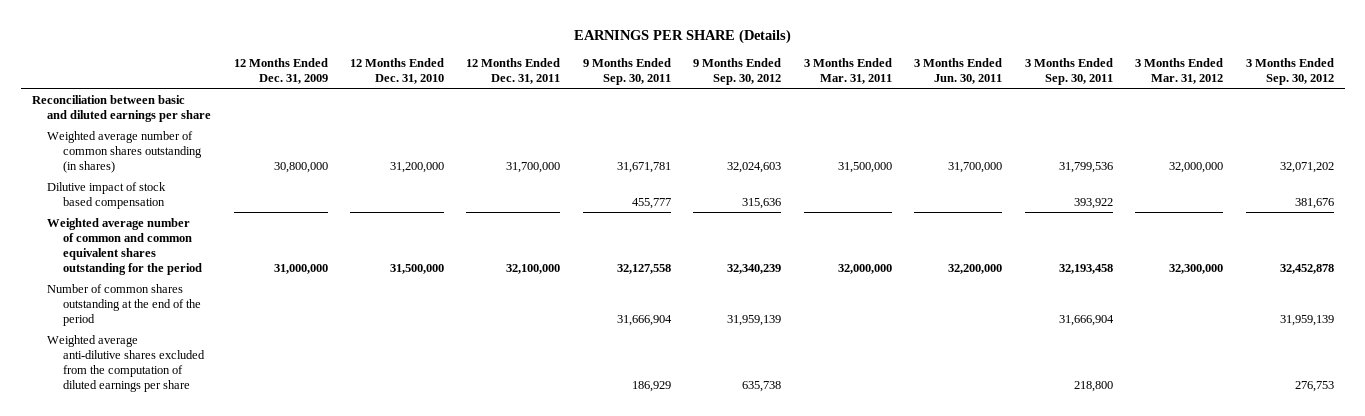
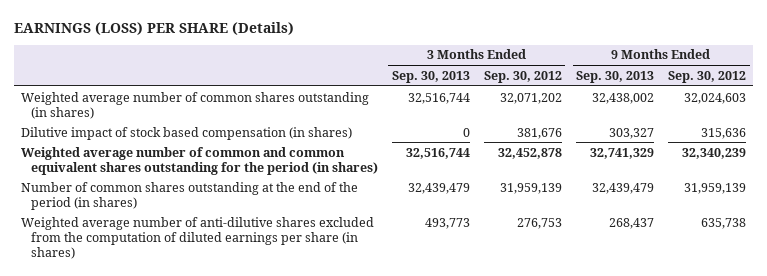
[573,28,791,44] EARNINGS PER SHARE (Details) -> [13,21,294,35] EARNINGS (LOSS) PER SHARE (Details)
[233,57,328,84] 12 Months Ended Dec. 31, 2009 -> none
[350,57,445,84] 12 Months Ended Dec. 31, 2010 -> none
[466,57,561,84] 12 Months Ended Dec. 31, 2011 -> none
[582,57,671,85] 9 Months Ended Sep. 30, 2011 -> none
[803,57,892,84] 3 Months Ended Mar. 31, 2011 -> none
[914,57,1003,84] 3 Months Ended Jun. 30, 2011 -> none
[1024,57,1113,85] 3 Months Ended Sep. 30, 2011 -> none
[1135,57,1224,84] 3 Months Ended Mar. 31, 2012 -> none
none -> [391,70,470,83] Sep. 30, 2013
none -> [576,70,655,83] Sep. 30, 2013
[31,94,212,122] Reconciliation between basic and diluted earnings per share -> none
[47,181,167,209] Dilutive impact of stock based compensation -> [20,126,352,140] Dilutive impact of stock based compensation (in shares)
[47,217,202,275] Weighted average number of common and common equivalent shares outstanding for the period -> [20,146,378,175] Weighted average number of common and common equivalent shares outstanding for the period (in shares)
[47,283,201,326] Number of common shares outstanding at the end of the period -> [20,181,358,210] Number of common shares outstanding at the end of the period (in shares)
[47,334,205,392] Weighted average anti-dilutive shares excluded from the computation of diluted earnings per share -> [20,216,374,259] Weighted average number of anti-dilutive shares excluded from the computation of diluted earnings per share (in shares)

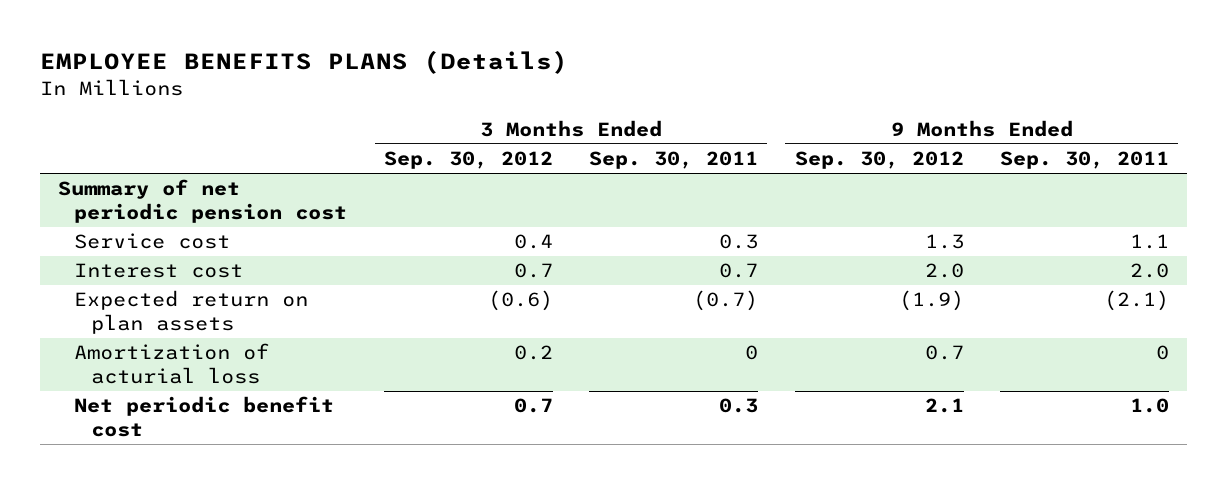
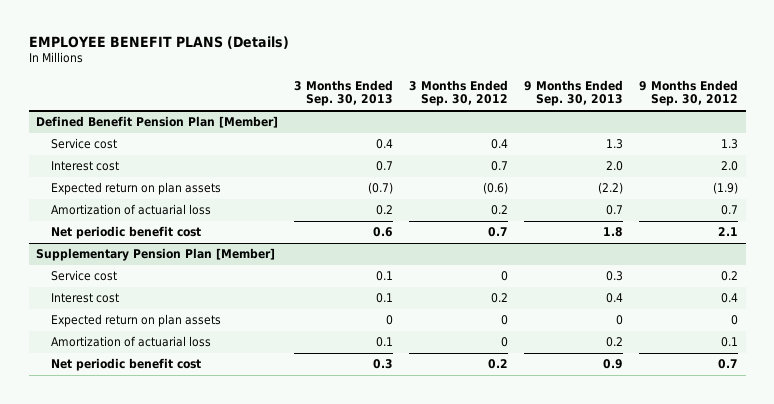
[39,50,568,75] EMPLOYEE BENEFITS PLANS (Details) -> [28,35,289,49] EMPLOYEE BENEFIT PLANS (Details)
[589,151,759,170] Sep. 30, 2011 -> none
[999,151,1169,170] Sep. 30, 2011 -> none
none -> [294,79,394,107] 3 Months Ended Sep. 30, 2013
none -> [523,79,623,107] 9 Months Ended Sep. 30, 2013
[58,179,348,223] Summary of net periodic pension cost -> none
none -> [36,116,279,129] Defined Benefit Pension Plan [Member]
[74,343,270,384] Amortization of acturial loss -> [51,204,212,216] Amortization of actuarial loss
none -> [36,248,276,262] Supplementary Pension Plan [Member]
none -> [51,270,118,282] Service cost
none -> [51,293,120,304] Interest cost
none -> [51,314,222,328] Expected return on plan assets
none -> [51,336,212,348] Amortization of actuarial loss
none -> [51,358,202,372] Net periodic benefit cost

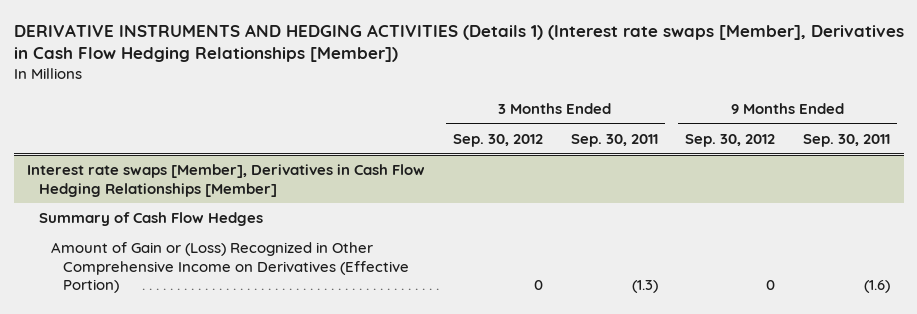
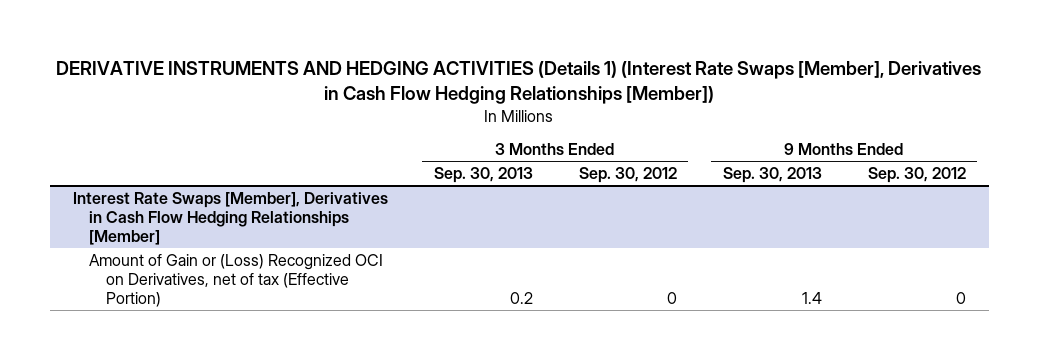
[13,23,904,63] DERIVATIVE INSTRUMENTS AND HEDGING ACTIVITIES (Details 1) (Interest rate swaps [Member], Derivatives in Cash Flow Hedging Relationships [Member]) -> [56,60,982,104] DERIVATIVE INSTRUMENTS AND HEDGING ACTIVITIES (Details 1) (Interest Rate Swaps [Member], Derivatives in Cash Flow Hedging Relationships [Member])
[570,134,658,148] Sep. 30, 2011 -> none
[802,134,890,148] Sep. 30, 2011 -> none
none -> [433,167,533,184] Sep. 30, 2013
none -> [722,167,822,184] Sep. 30, 2013
[39,212,264,227] Summary of Cash Flow Hedges -> none
[27,164,426,197] Interest rate swaps [Member], Derivatives in Cash Flow Hedging Relationships [Member] -> [72,191,388,245] Interest Rate Swaps [Member], Derivatives in Cash Flow Hedging Relationships [Member]
[50,242,409,294] Amount of Gain or (Loss) Recognized in Other Comprehensive Income on Derivatives (Effective Portion) -> [89,253,384,307] Amount of Gain or (Loss) Recognized OCI on Derivatives, net of tax (Effective Portion)

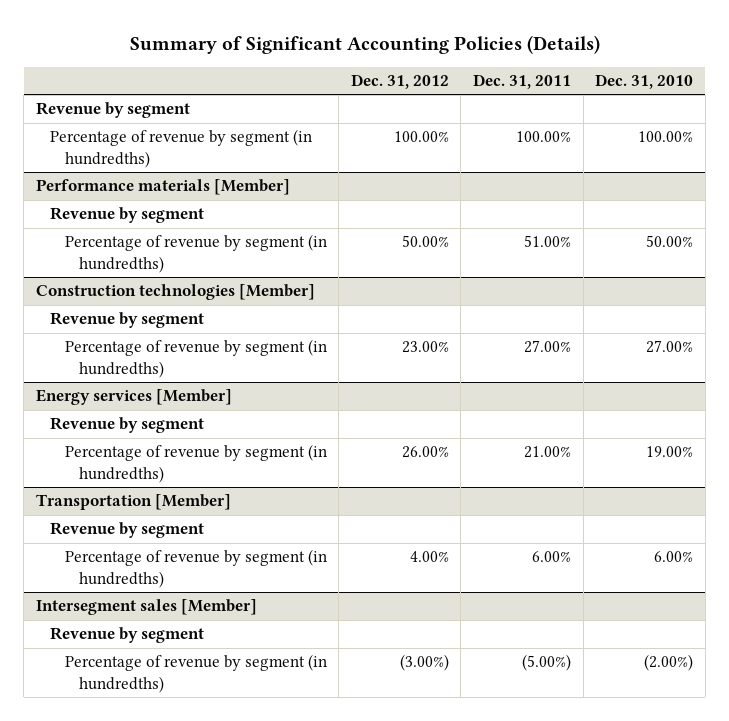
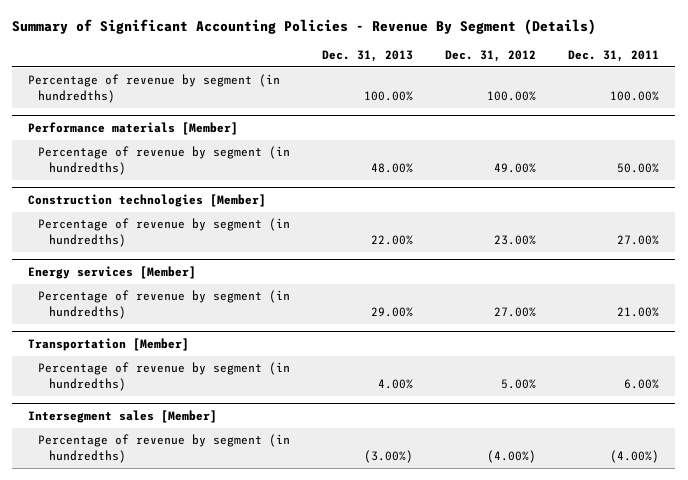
[129,34,600,54] Summary of Significant Accounting Policies (Details) -> [12,18,597,35] Summary of Significant Accounting Policies - Revenue By Segment (Details)
[595,74,694,90] Dec. 31, 2010 -> none
none -> [322,50,414,63] Dec. 31, 2013
[35,102,190,119] Revenue by segment -> none
[50,207,205,224] Revenue by segment -> none
[401,235,449,248] 50.00% -> [494,162,537,173] 49.00%
[524,235,572,248] 51.00% -> [617,162,660,173] 50.00%
[50,312,205,329] Revenue by segment -> none
[50,417,205,434] Revenue by segment -> none
[401,446,449,459] 26.00% -> [494,306,537,317] 27.00%
[50,522,205,539] Revenue by segment -> none
[409,551,449,563] 4.00% -> [501,378,537,389] 5.00%
[50,627,205,644] Revenue by segment -> none
[399,654,449,672] (3.00%) -> [487,449,537,463] (4.00%)
[522,654,572,672] (5.00%) -> [610,449,660,463] (4.00%)

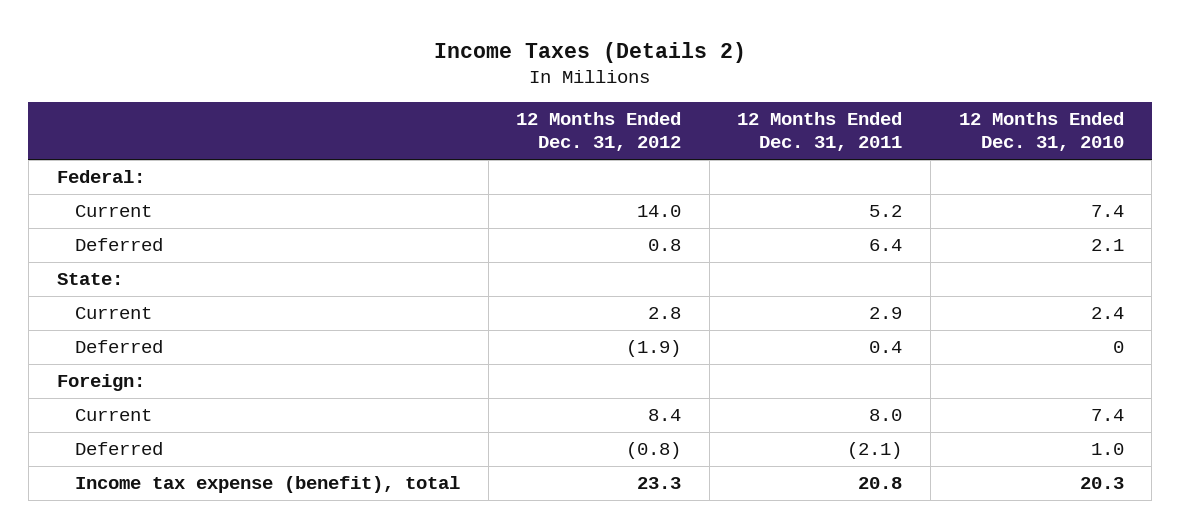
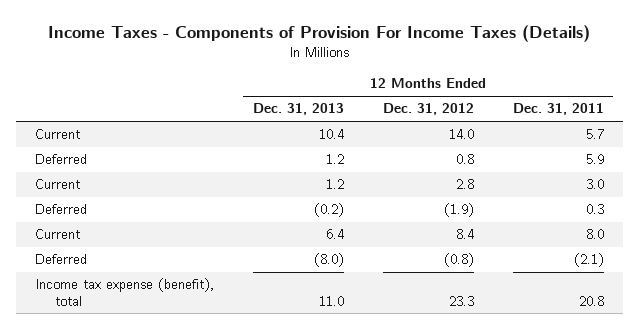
[434,41,747,63] Income Taxes (Details 2) -> [48,24,591,42] Income Taxes - Components of Provision For Income Taxes (Details)
[958,112,1124,152] 12 Months Ended Dec. 31, 2010 -> none
none -> [252,103,344,116] Dec. 31, 2013
[56,170,145,184] Federal: -> none
[56,273,123,286] State: -> none
[56,374,145,392] Foreign: -> none
[869,205,903,218] 5.2 -> [585,129,604,140] 5.7
[869,239,903,252] 6.4 -> [585,154,604,165] 5.9
[869,307,903,320] 2.9 -> [585,179,604,190] 3.0
[869,341,903,354] 0.4 -> [585,204,604,215] 0.3

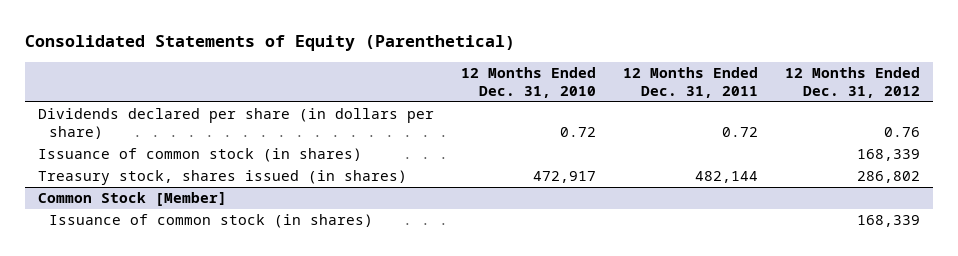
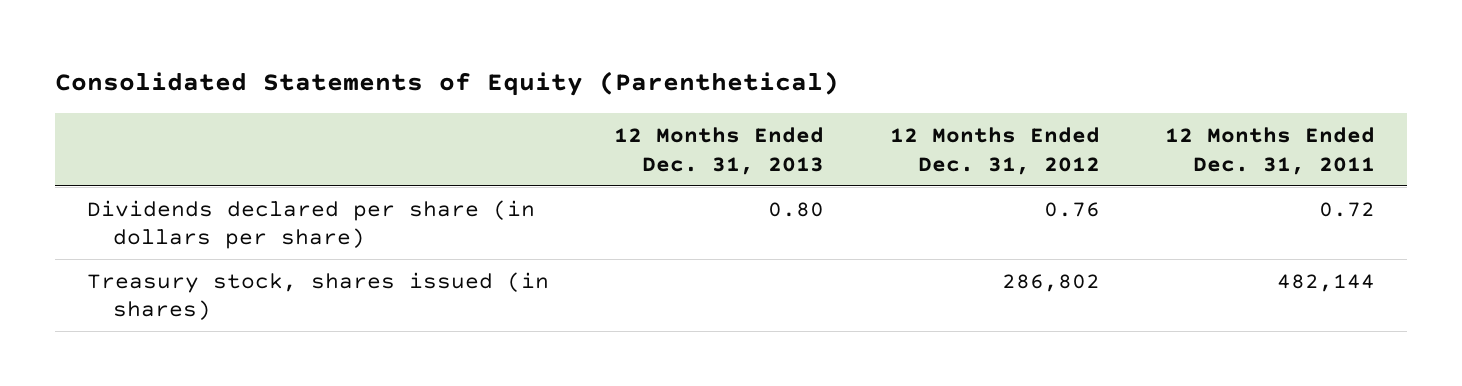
[461,66,597,98] 12 Months Ended Dec. 31, 2010 -> none
none -> [614,127,825,175] 12 Months Ended Dec. 31, 2013
[38,148,363,163] Issuance of common stock (in shares) -> none
[38,192,228,207] Common Stock [Member] -> none
[48,214,373,229] Issuance of common stock (in shares) -> none

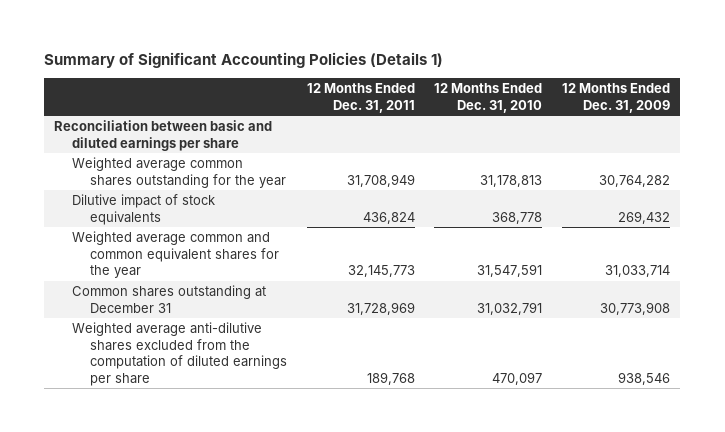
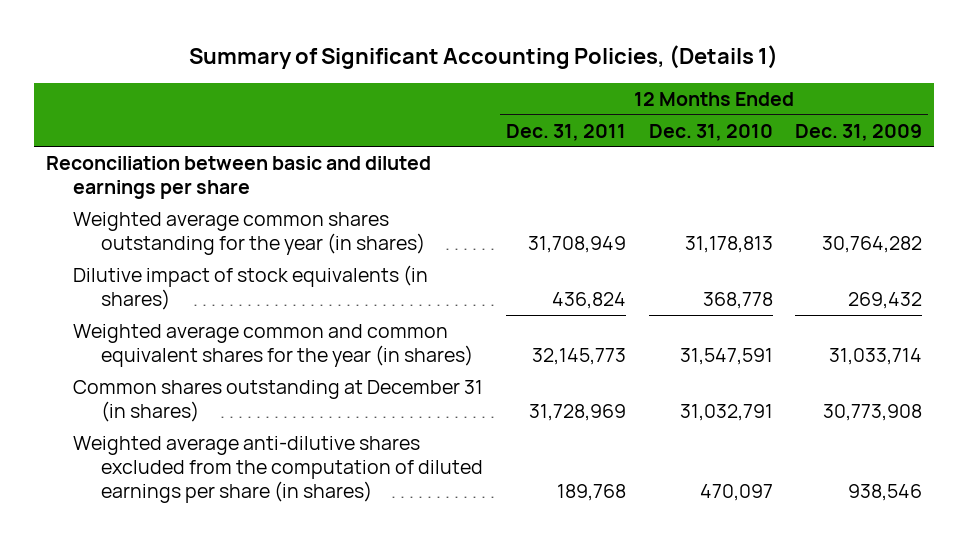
[44,51,444,68] Summary of Significant Accounting Policies (Details 1) -> [188,45,778,70] Summary of Significant Accounting Policies, (Details 1)
[72,157,287,188] Weighted average common shares outstanding for the year -> [73,211,426,256] Weighted average common shares outstanding for the year (in shares)
[72,194,216,225] Dilutive impact of stock equivalents -> [73,264,429,311] Dilutive impact of stock equivalents (in shares)
[72,231,280,279] Weighted average common and common equivalent shares for the year -> [73,323,474,368] Weighted average common and common equivalent shares for the year (in shares)
[72,285,267,313] Common shares outstanding at December 31 -> [73,379,484,423] Common shares outstanding at December 31 (in shares)
[72,322,288,386] Weighted average anti-dilutive shares excluded from the computation of diluted earnings per share -> [73,435,484,504] Weighted average anti-dilutive shares excluded from the computation of diluted earnings per share (in shares)

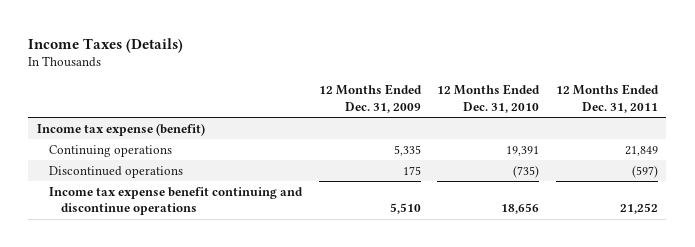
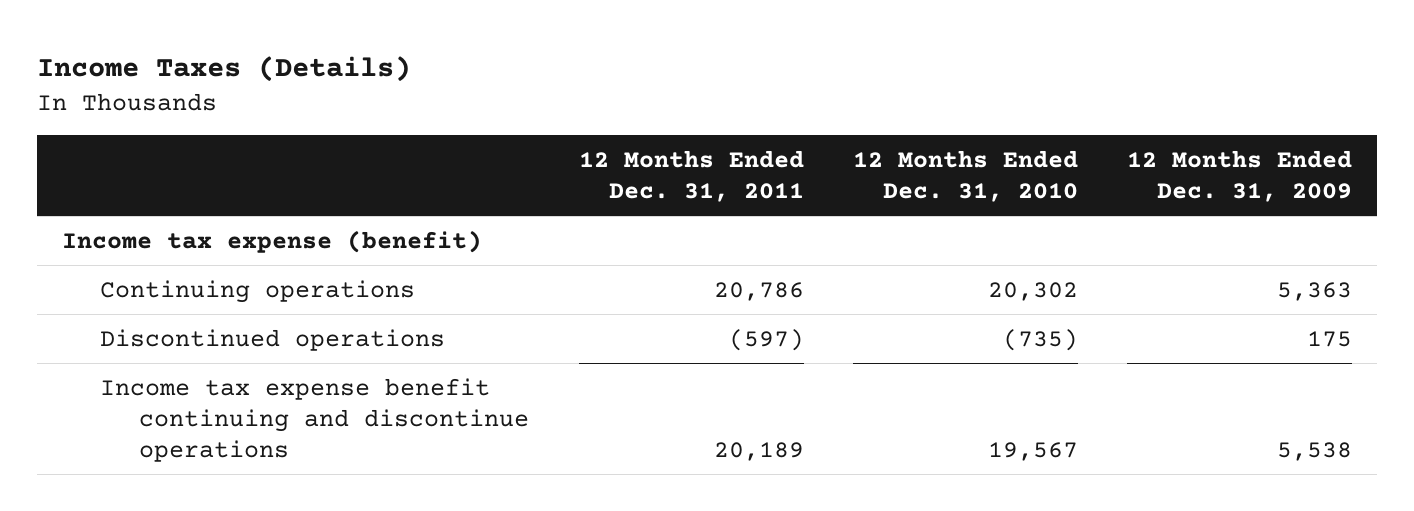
[393,144,421,156] 5,335 -> [1277,281,1353,301] 5,363
[506,145,540,156] 19,391 -> [987,281,1078,301] 20,302
[625,145,659,156] 21,849 -> [713,281,804,301] 20,786
[389,203,421,215] 5,510 -> [1277,441,1353,461] 5,538
[501,203,540,215] 18,656 -> [987,441,1078,461] 19,567
[620,203,659,215] 21,252 -> [713,441,804,461] 20,189

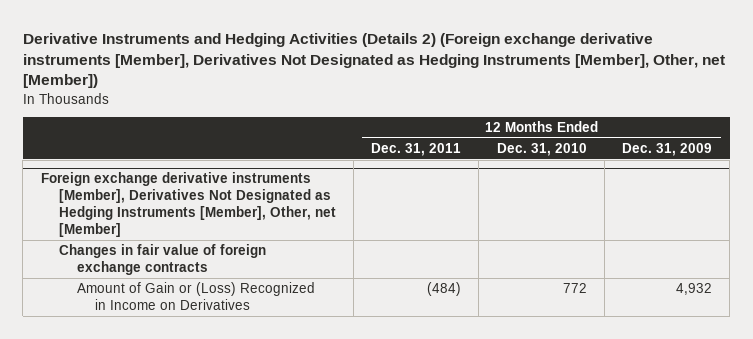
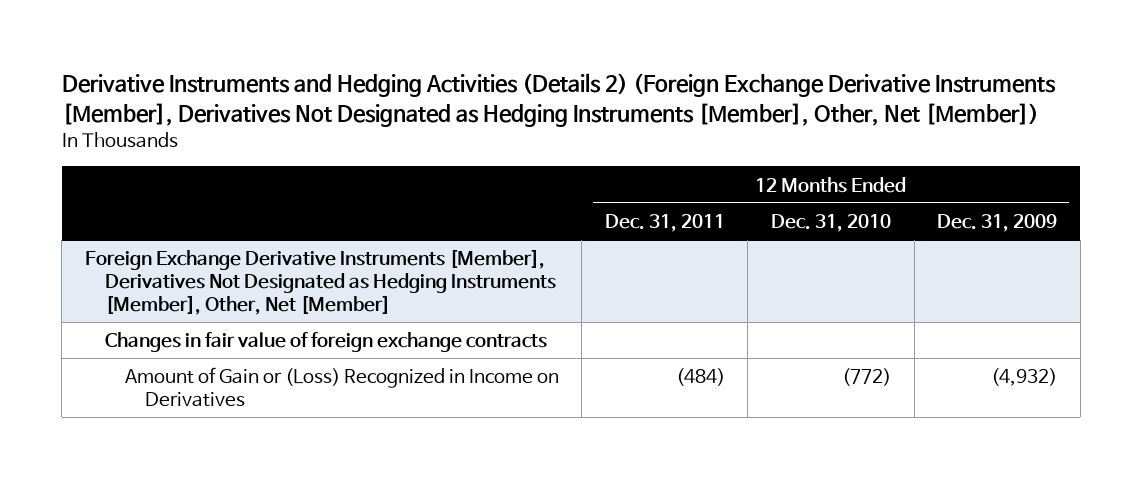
[22,32,725,89] Derivative Instruments and Hedging Activities (Details 2) (Foreign exchange derivative instruments [Member], Derivatives Not Designated as Hedging Instruments [Member], Other, net [Member]) -> [61,73,1056,128] Derivative Instruments and Hedging Activities (Details 2) (Foreign Exchange Derivative Instruments [Member], Derivatives Not Designated as Hedging Instruments [Member], Other, Net [Member])
[40,172,336,237] Foreign exchange derivative instruments [Member], Derivatives Not Designated as Hedging Instruments [Member], Other, net [Member] -> [84,249,556,315] Foreign Exchange Derivative Instruments [Member], Derivatives Not Designated as Hedging Instruments [Member], Other, Net [Member]
[562,283,587,294] 772 -> [842,368,892,387] (772)
[676,283,713,296] 4,932 -> [991,368,1058,387] (4,932)

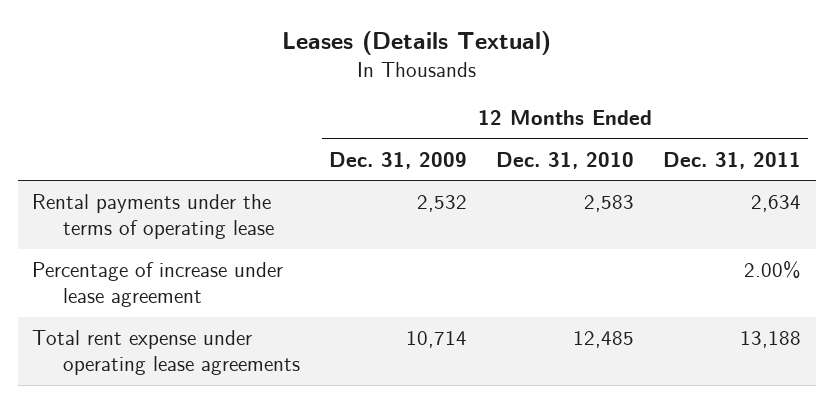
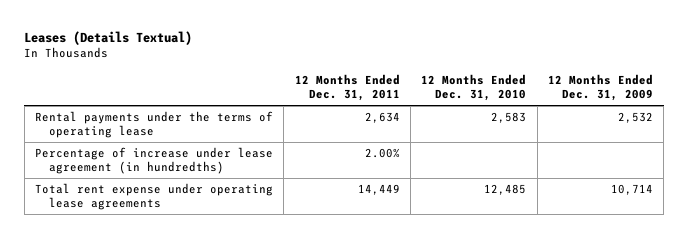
[32,261,284,308] Percentage of increase under lease agreement -> [35,147,274,175] Percentage of increase under lease agreement (in hundredths)
[740,330,802,348] 13,188 -> [357,184,400,196] 14,449

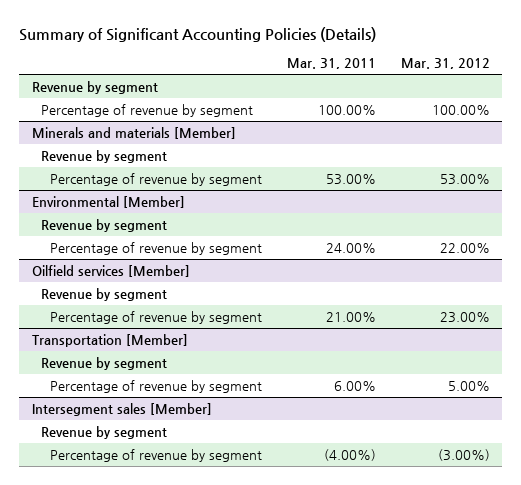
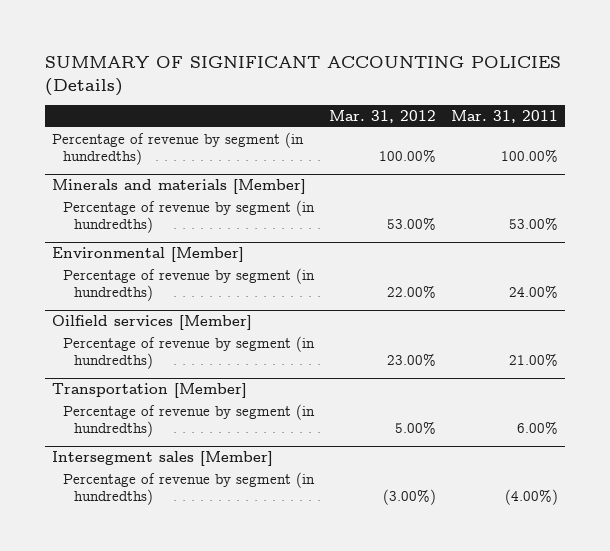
[19,26,377,42] Summary of Significant Accounting Policies (Details) -> [44,55,561,96] SUMMARY OF SIGNIFICANT ACCOUNTING POLICIES (Details)
[31,80,158,94] Revenue by segment -> none
[40,103,253,117] Percentage of revenue by segment -> [52,131,305,165] Percentage of revenue by segment (in hundredths)
[40,149,167,163] Revenue by segment -> none
[50,172,263,186] Percentage of revenue by segment -> [62,199,315,233] Percentage of revenue by segment (in hundredths)
[40,218,167,232] Revenue by segment -> none
[50,241,263,255] Percentage of revenue by segment -> [62,267,315,301] Percentage of revenue by segment (in hundredths)
[40,287,167,301] Revenue by segment -> none
[50,310,263,324] Percentage of revenue by segment -> [62,335,315,369] Percentage of revenue by segment (in hundredths)
[40,356,167,370] Revenue by segment -> none
[50,379,263,393] Percentage of revenue by segment -> [62,403,315,437] Percentage of revenue by segment (in hundredths)
[40,425,167,439] Revenue by segment -> none
[50,448,263,462] Percentage of revenue by segment -> [62,471,315,505] Percentage of revenue by segment (in hundredths)

